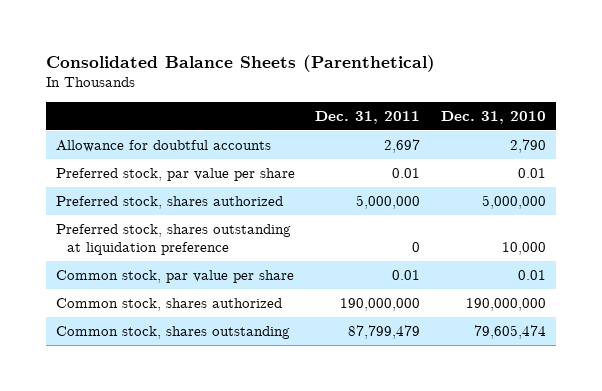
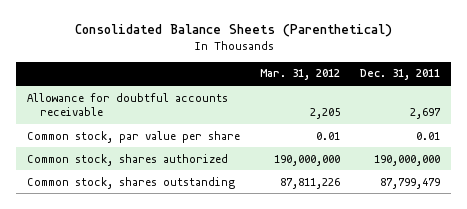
[440,110,546,124] Dec. 31, 2010 -> none
none -> [260,69,341,81] Mar. 31, 2012
[55,167,295,181] Preferred stock, par value per share -> none
[55,195,283,209] Preferred stock, shares authorized -> none
[55,223,291,255] Preferred stock, shares outstanding at liquidation preference -> none
[55,139,271,152] Allowance for doubtful accounts -> [26,92,228,117] Allowance for doubtful accounts receivable

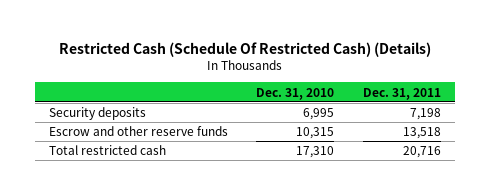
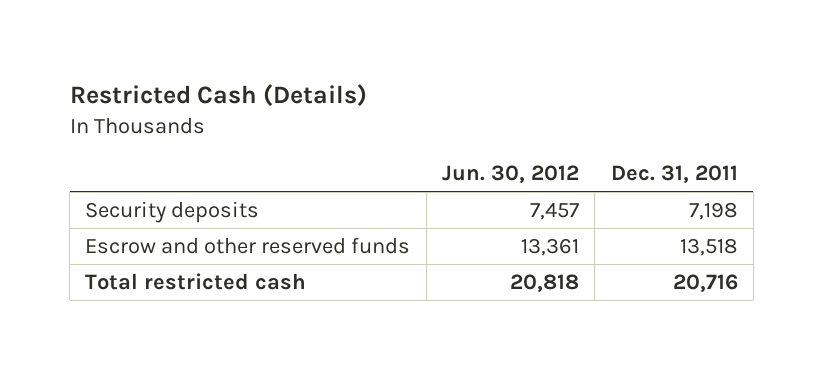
[58,41,431,57] Restricted Cash (Schedule Of Restricted Cash) (Details) -> [69,84,367,107] Restricted Cash (Details)
[256,87,335,100] Dec. 31, 2010 -> none
none -> [441,164,579,183] Jun. 30, 2012
[48,126,228,137] Escrow and other reserve funds -> [85,237,411,255] Escrow and other reserved funds

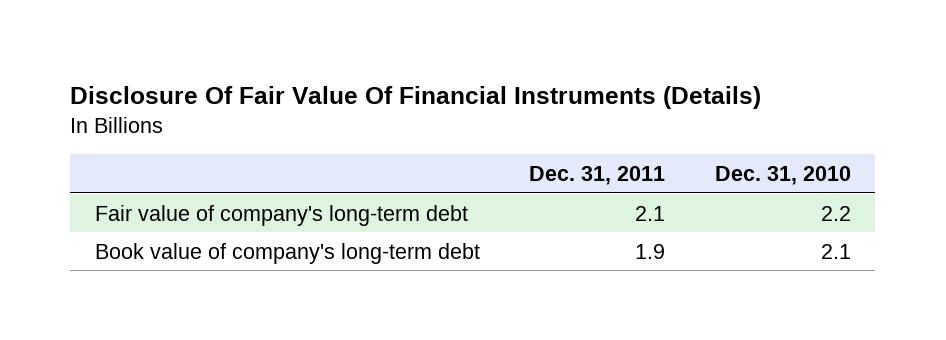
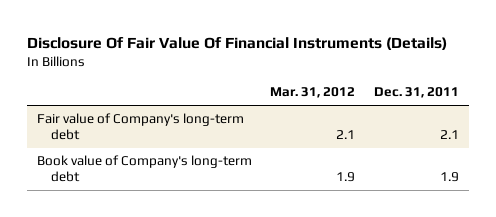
[714,165,851,185] Dec. 31, 2010 -> none
none -> [270,87,356,99] Mar. 31, 2012
[94,204,468,226] Fair value of company's long-term debt -> [36,113,244,140] Fair value of Company's long-term debt
[94,242,480,264] Book value of company's long-term debt -> [36,155,252,182] Book value of Company's long-term debt

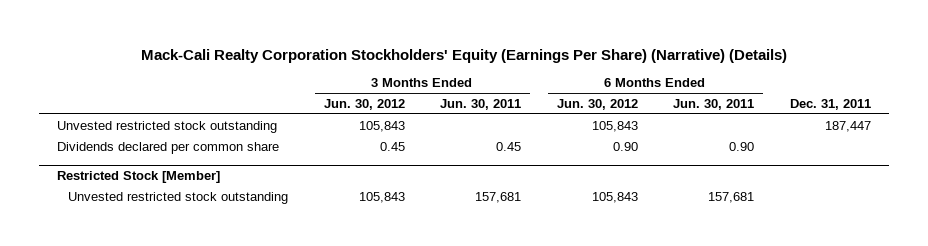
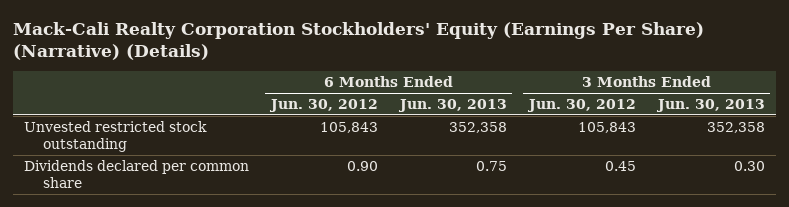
[440,99,522,111] Jun. 30, 2011 -> none
[673,99,755,111] Jun. 30, 2011 -> none
[789,99,871,111] Dec. 31, 2011 -> none
none -> [397,99,507,113] Jun. 30, 2013
none -> [655,99,765,113] Jun. 30, 2013
[57,171,221,184] Restricted Stock [Member] -> none
[67,191,288,204] Unvested restricted stock outstanding -> none

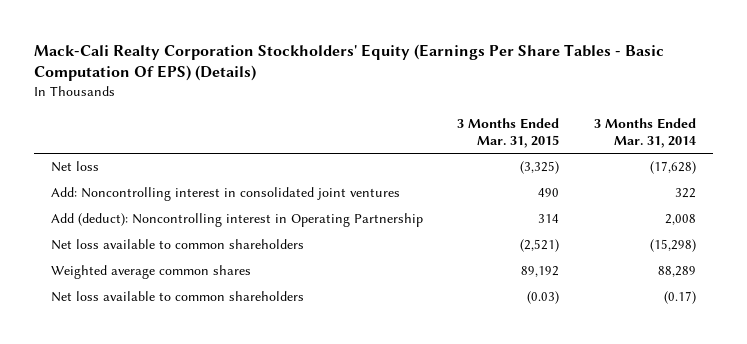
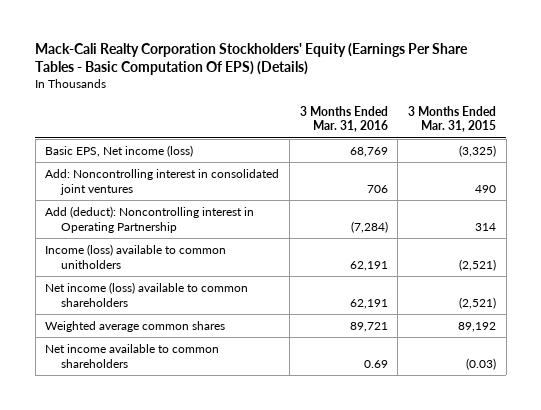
[593,117,696,148] 3 Months Ended Mar. 31, 2014 -> none
none -> [299,105,388,133] 3 Months Ended Mar. 31, 2016
[51,161,100,173] Net loss -> [45,144,194,157] Basic EPS, Net income (loss)
none -> [45,243,227,269] Income (loss) available to common unitholders
[51,239,305,251] Net loss available to common shareholders -> [45,281,249,307] Net income (loss) available to common shareholders
[51,291,305,303] Net loss available to common shareholders -> [45,343,220,368] Net income available to common shareholders

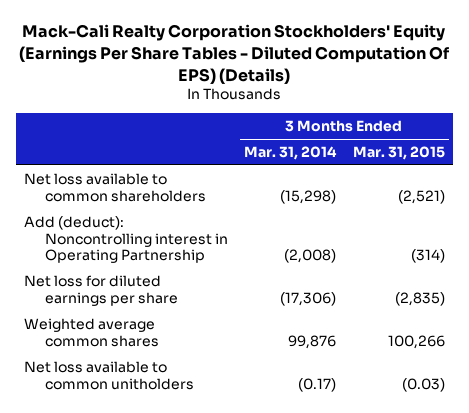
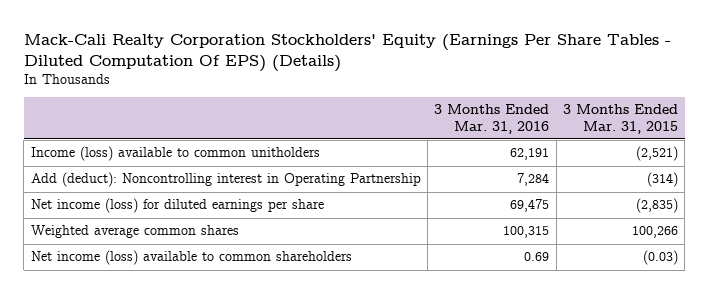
[244,146,338,161] Mar. 31, 2014 -> none
none -> [434,104,550,134] 3 Months Ended Mar. 31, 2016
[24,173,206,202] Net loss available to common shareholders -> [30,146,320,162] Income (loss) available to common unitholders
[24,275,178,306] Net loss for diluted earnings per share -> [30,198,324,214] Net income (loss) for diluted earnings per share
[24,361,194,390] Net loss available to common unitholders -> [30,250,352,266] Net income (loss) available to common shareholders

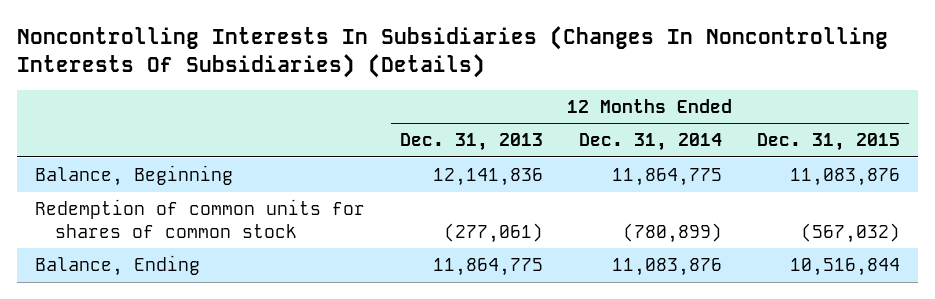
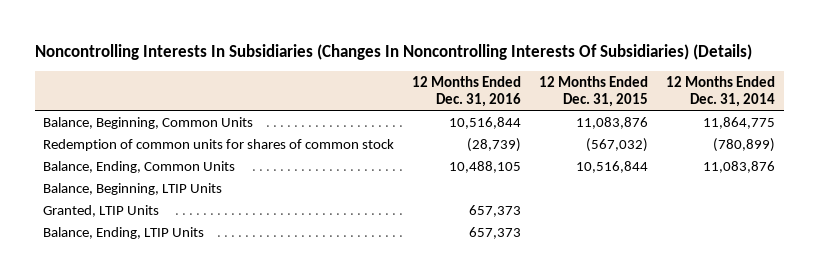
[400,133,544,152] Dec. 31, 2013 -> none
none -> [412,76,522,107] 12 Months Ended Dec. 31, 2016
[34,165,233,187] Balance, Beginning -> [43,116,254,129] Balance, Beginning, Common Units
[34,255,200,277] Balance, Ending -> [43,160,236,173] Balance, Ending, Common Units
none -> [43,182,223,195] Balance, Beginning, LTIP Units
none -> [43,204,160,217] Granted, LTIP Units
none -> [43,226,205,239] Balance, Ending, LTIP Units

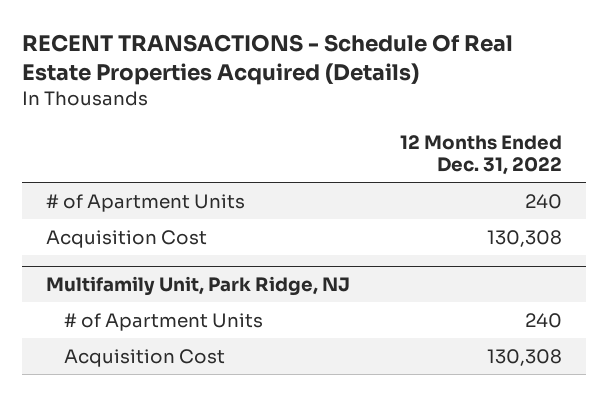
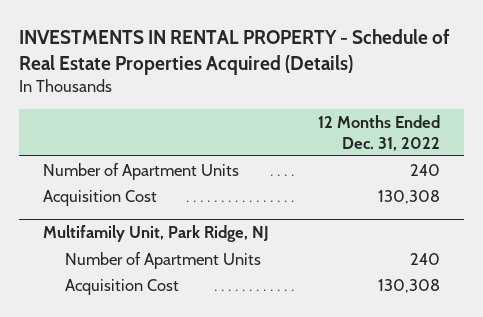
[21,33,513,85] RECENT TRANSACTIONS - Schedule Of Real Estate Properties Acquired (Details) -> [18,29,450,76] INVESTMENTS IN RENTAL PROPERTY - Schedule of Real Estate Properties Acquired (Details)
[46,193,246,212] # of Apartment Units -> [43,162,240,180] Number of Apartment Units
[63,312,263,331] # of Apartment Units -> [65,251,262,269] Number of Apartment Units

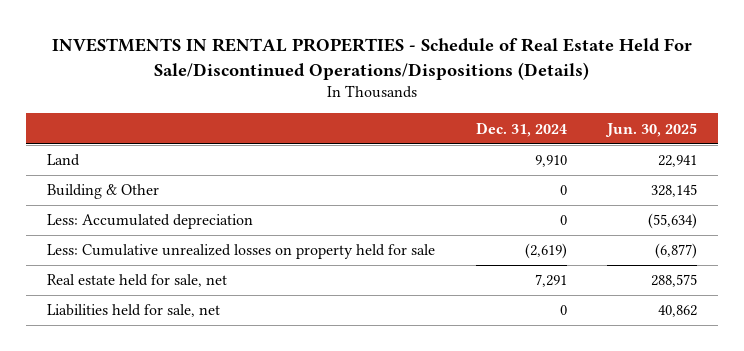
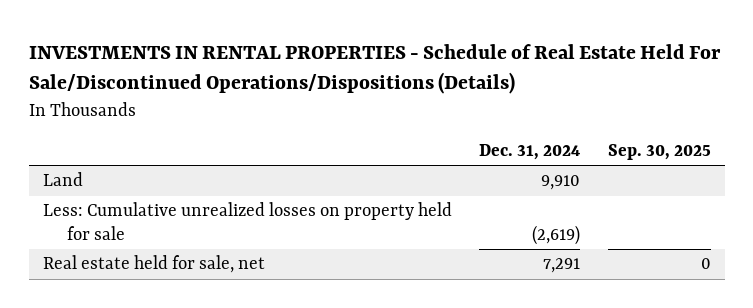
[605,122,698,137] Jun. 30, 2025 -> none
none -> [607,143,711,160] Sep. 30, 2025
[46,184,159,200] Building & Other -> none
[46,214,253,230] Less: Accumulated depreciation -> none
[46,304,220,318] Liabilities held for sale, net -> none

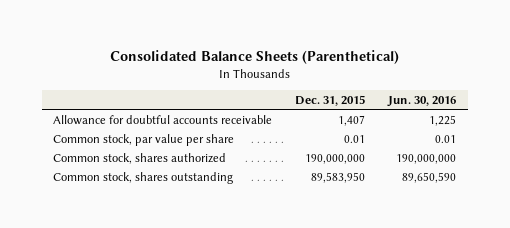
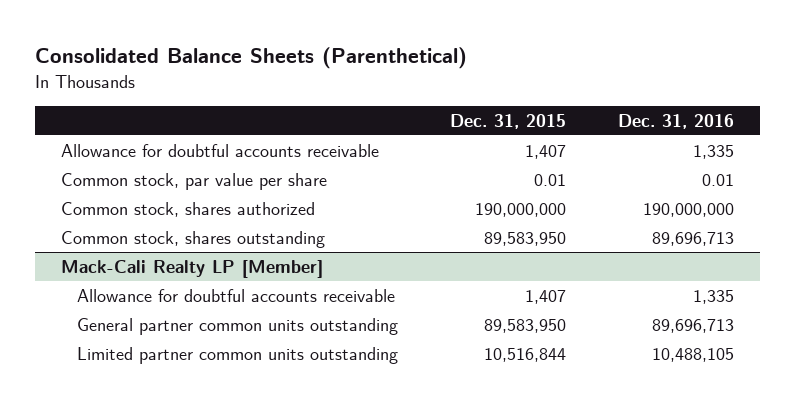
[387,95,457,107] Jun. 30, 2016 -> none
none -> [618,113,735,129] Dec. 31, 2016
none -> [61,259,324,278] Mack-Cali Realty LP [Member]
none -> [76,288,395,302] Allowance for doubtful accounts receivable
none -> [76,317,398,335] General partner common units outstanding
none -> [76,346,398,364] Limited partner common units outstanding

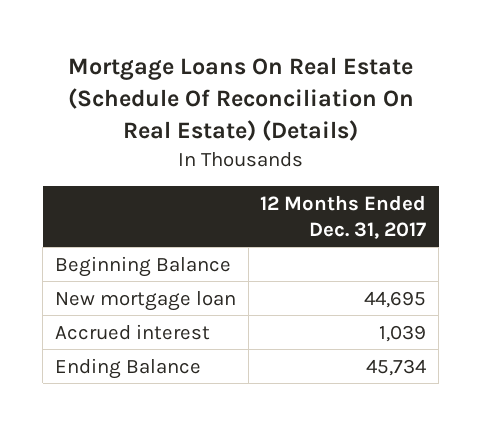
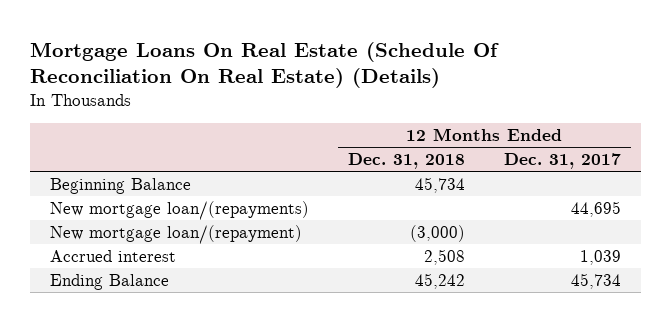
none -> [347,153,465,170] Dec. 31, 2018
[54,290,236,311] New mortgage loan -> [49,200,309,220] New mortgage loan/(repayments)
none -> [49,224,302,244] New mortgage loan/(repayment)

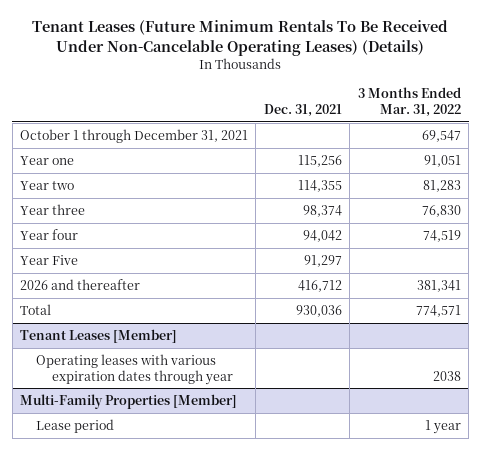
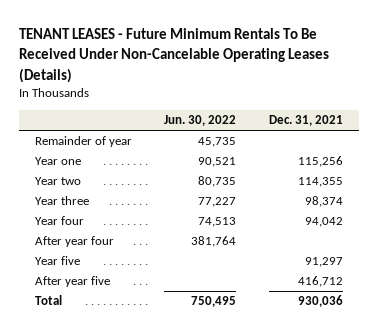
[32,19,449,56] Tenant Leases (Future Minimum Rentals To Be Received Under Non-Cancelable Operating Leases) (Details) -> [18,28,329,83] TENANT LEASES - Future Minimum Rentals To Be Received Under Non-Cancelable Operating Leases (Details)
[357,87,461,118] 3 Months Ended Mar. 31, 2022 -> none
none -> [164,115,237,127] Jun. 30, 2022
[20,128,249,143] October 1 through December 31, 2021 -> [34,136,132,148] Remainder of year
none -> [34,236,114,248] After year four
[20,254,79,265] Year Five -> [34,256,80,266] Year five
[20,278,141,290] 2026 and thereafter -> [34,276,110,288] After year five
[20,328,178,343] Tenant Leases [Member] -> none
[35,353,233,385] Operating leases with various expiration dates through year -> none
[20,393,238,409] Multi-Family Properties [Member] -> none
[35,418,114,433] Lease period -> none

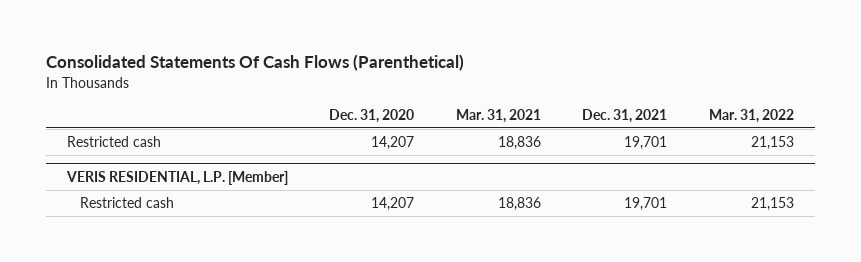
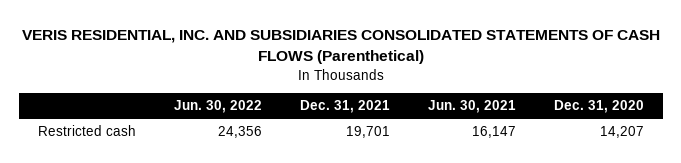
[46,54,465,72] Consolidated Statements Of Cash Flows (Parenthetical) -> [21,29,660,65] VERIS RESIDENTIAL, INC. AND SUBSIDIARIES CONSOLIDATED STATEMENTS OF CASH FLOWS (Parenthetical)
[455,108,541,123] Mar. 31, 2021 -> none
[708,108,794,123] Mar. 31, 2022 -> none
none -> [173,100,262,114] Jun. 30, 2022
none -> [427,100,516,114] Jun. 30, 2021
[66,171,289,186] VERIS RESIDENTIAL, L.P. [Member] -> none
[80,197,175,209] Restricted cash -> none

